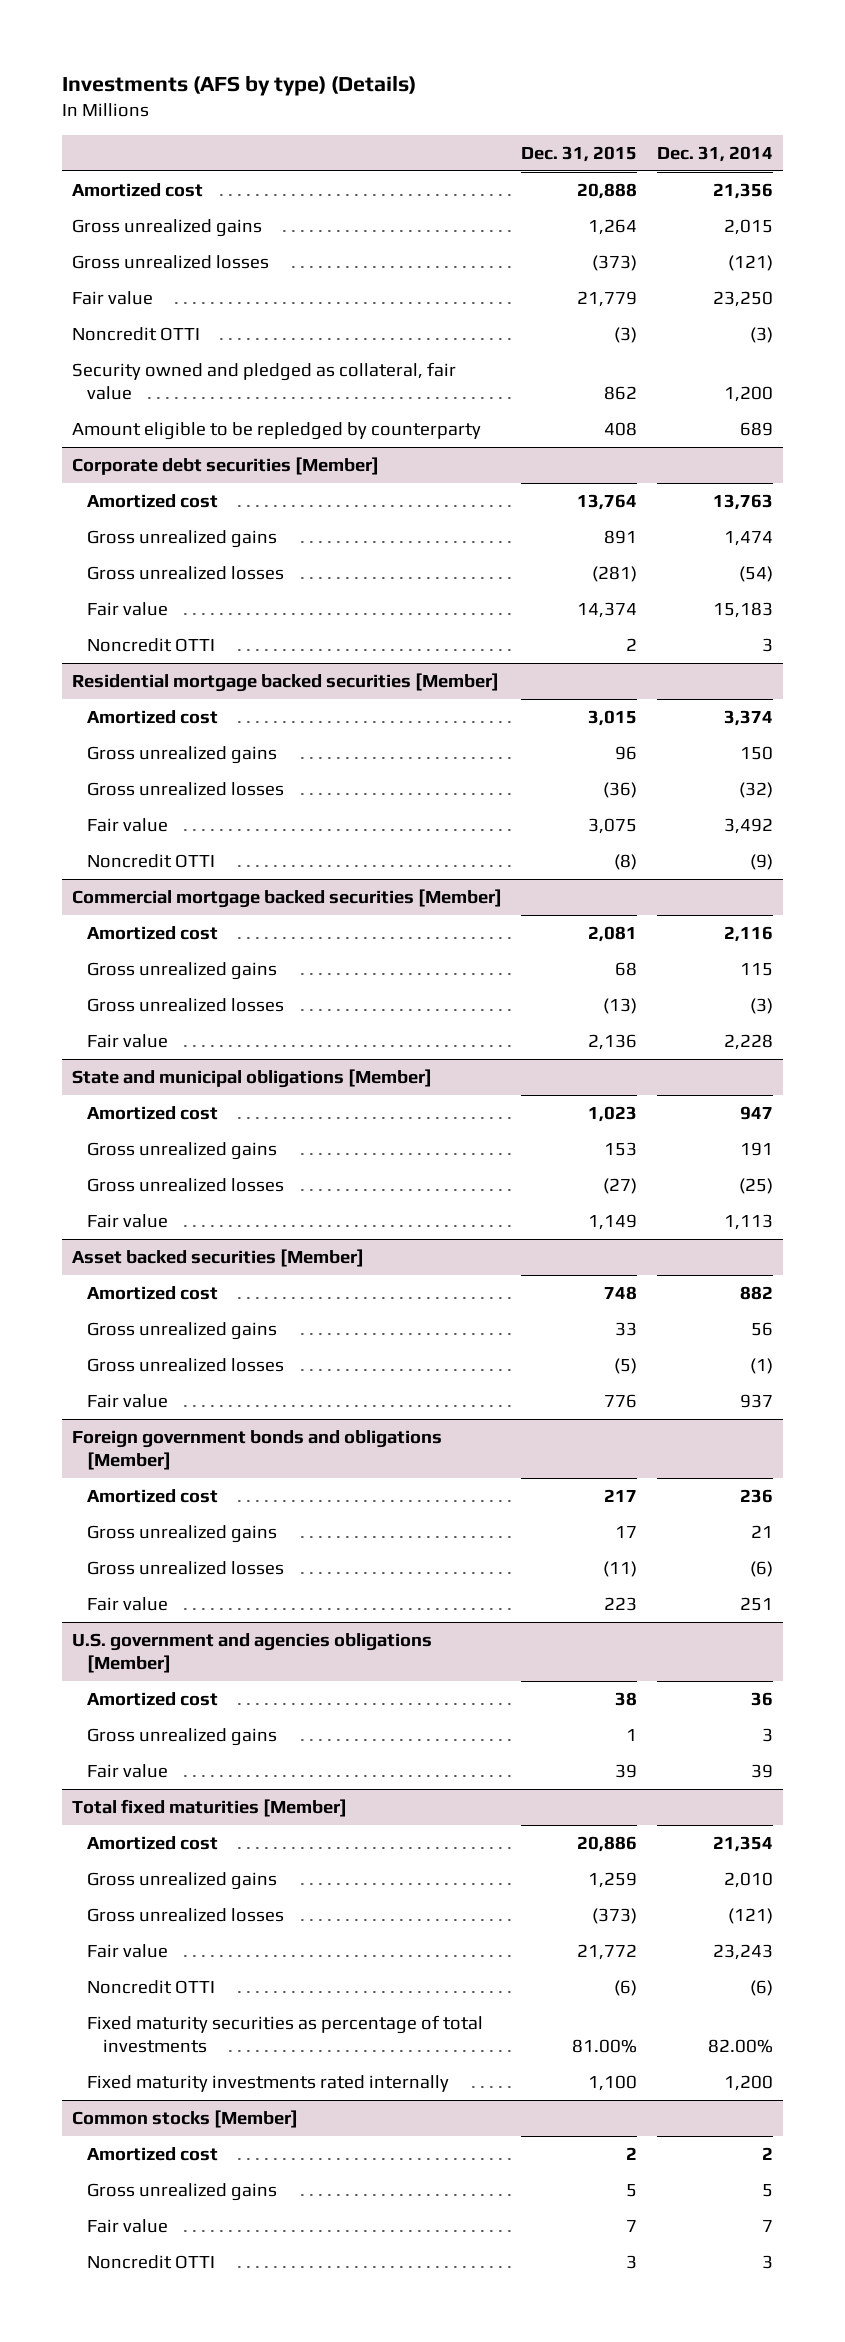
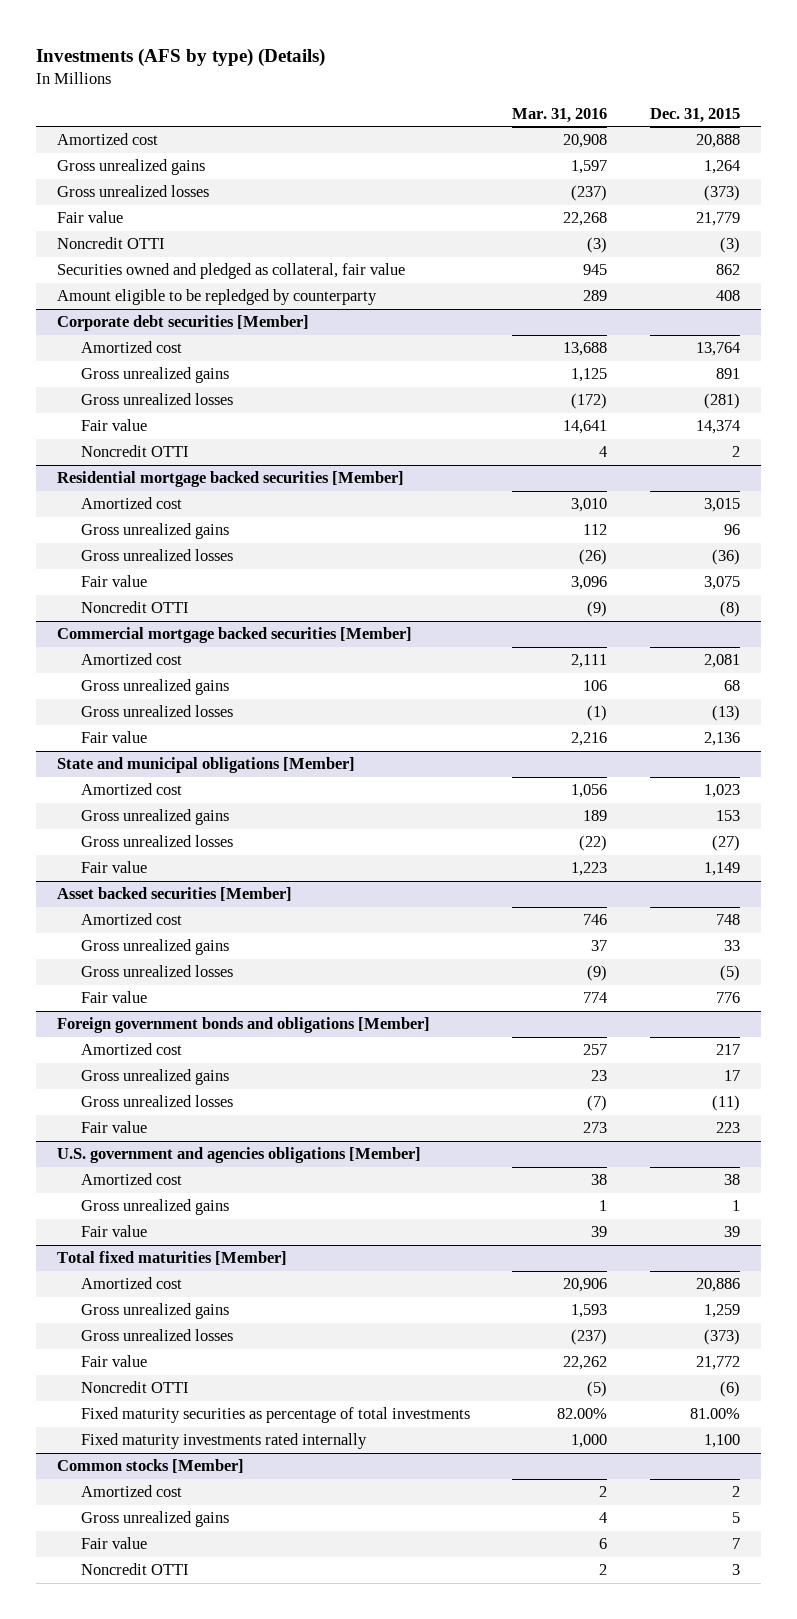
[656,145,773,162] Dec. 31, 2014 -> none
none -> [512,107,608,123] Mar. 31, 2016
[71,362,456,401] Security owned and pledged as collateral, fair value -> [57,263,406,280] Securities owned and pledged as collateral, fair value

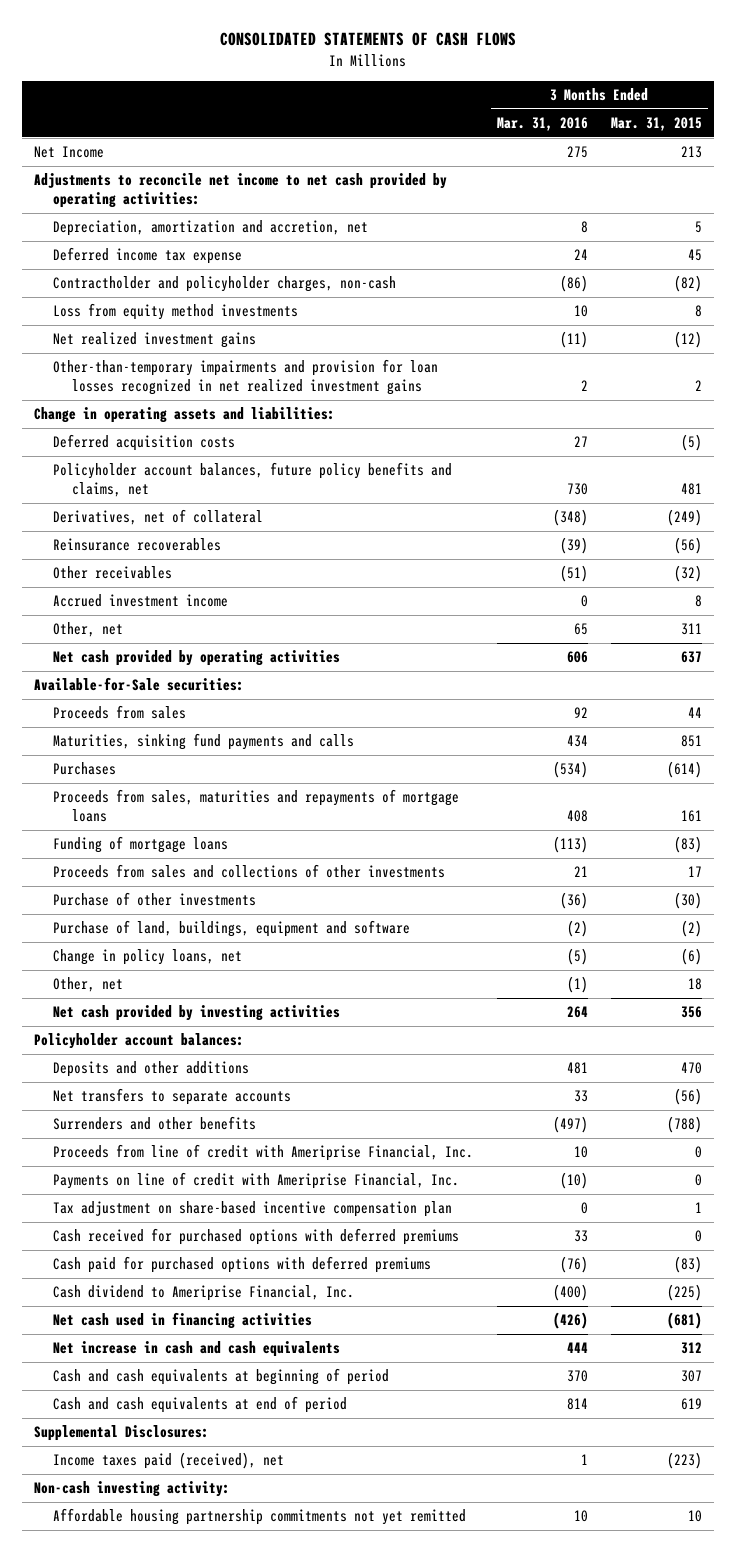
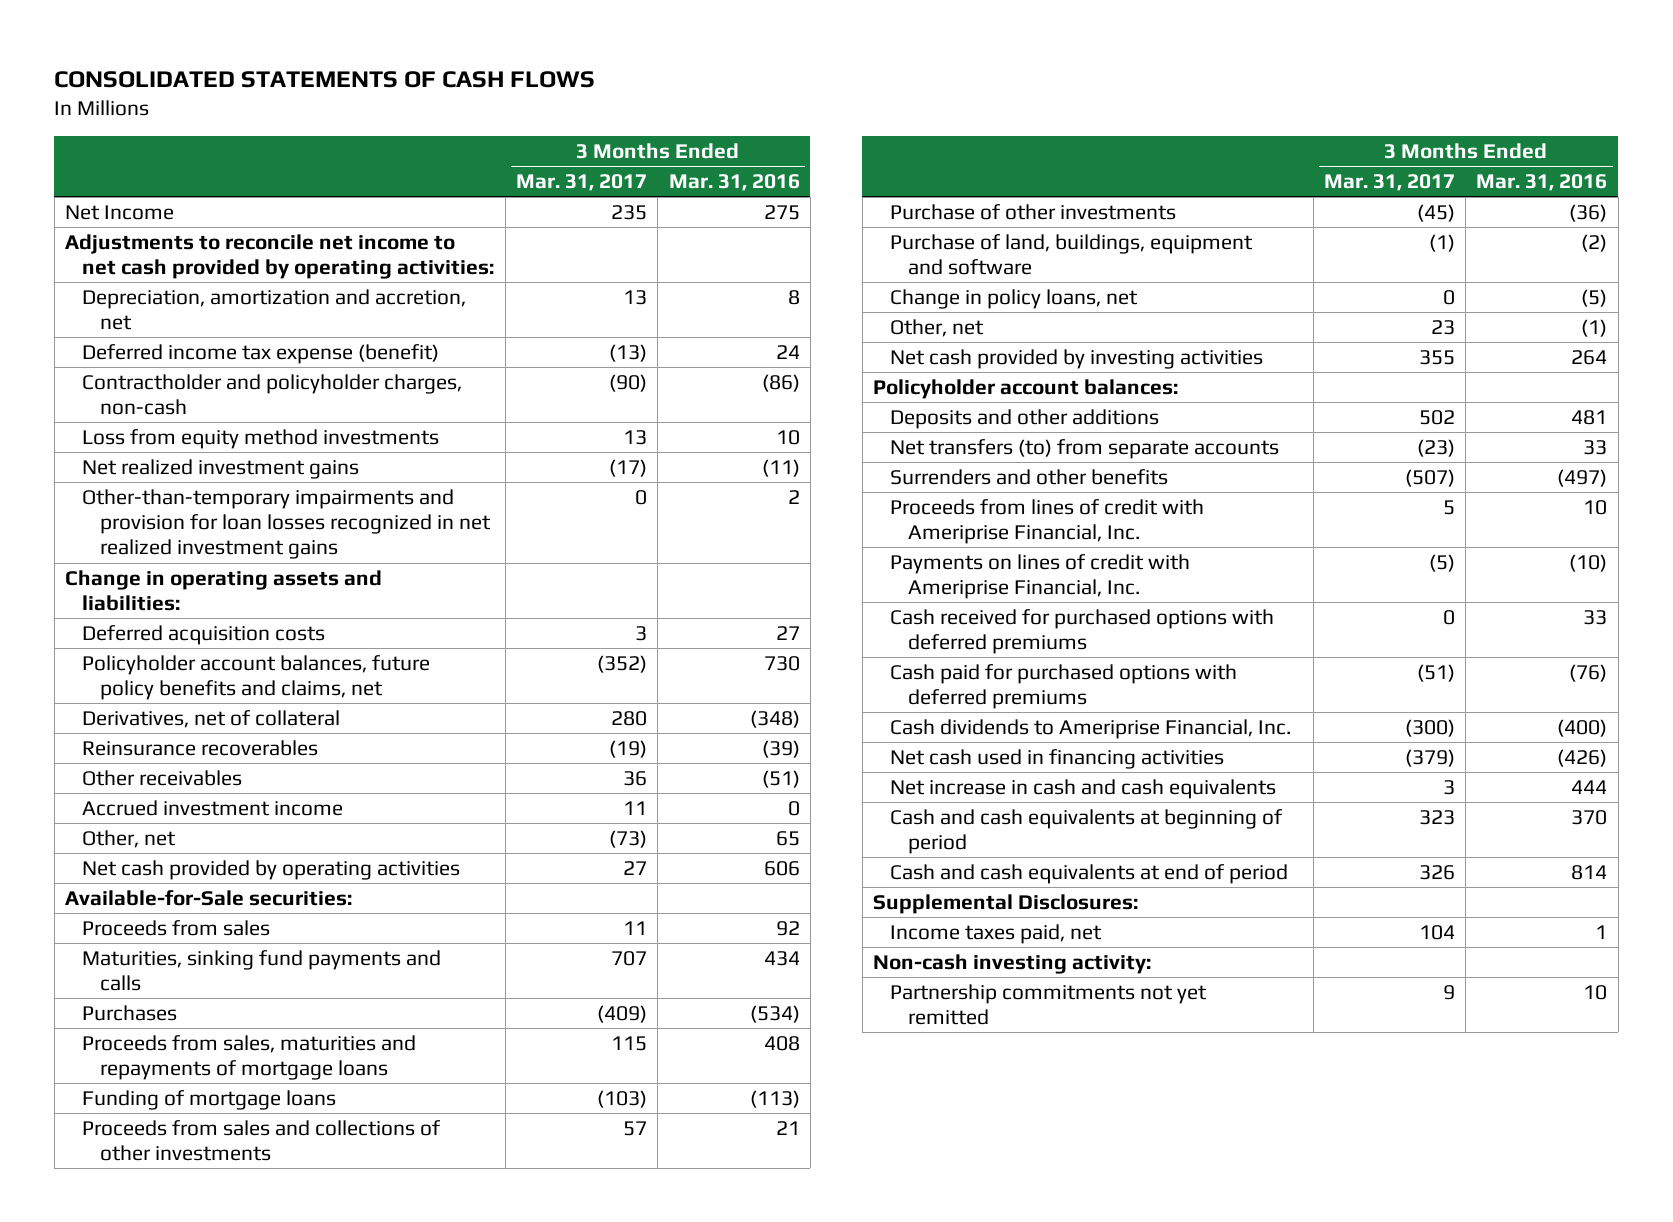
[611,116,703,131] Mar. 31, 2015 -> none
none -> [515,173,647,191] Mar. 31, 2017
[52,247,242,265] Deferred income tax expense -> [82,343,440,364] Deferred income tax expense (benefit)
[52,1088,291,1106] Net transfers to separate accounts -> [890,438,1280,459] Net transfers (to) from separate accounts
[52,1201,452,1218] Tax adjustment on share-based incentive compensation plan -> none
[52,1144,473,1162] Proceeds from line of credit with Ameriprise Financial, Inc. -> [890,498,1205,545] Proceeds from lines of credit with Ameriprise Financial, Inc.
[52,1172,459,1190] Payments on line of credit with Ameriprise Financial, Inc. -> [890,553,1191,600] Payments on lines of credit with Ameriprise Financial, Inc.
[52,1285,354,1302] Cash dividend to Ameriprise Financial, Inc. -> [890,718,1292,739] Cash dividends to Ameriprise Financial, Inc.
[52,1452,284,1470] Income taxes paid (received), net -> [890,923,1103,944] Income taxes paid, net
[52,1508,466,1526] Affordable housing partnership commitments not yet remitted -> [890,983,1208,1026] Partnership commitments not yet remitted

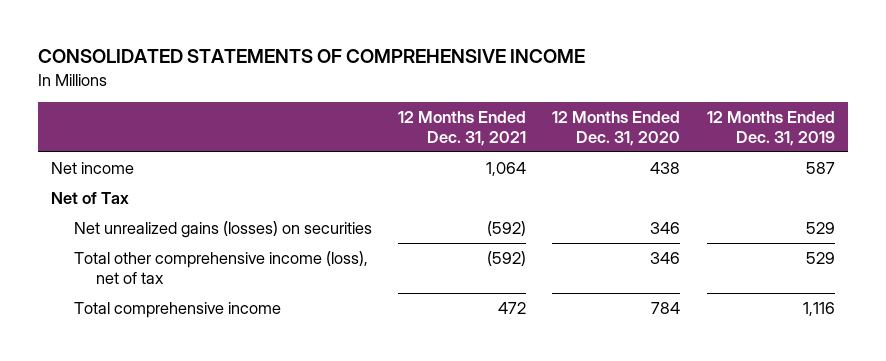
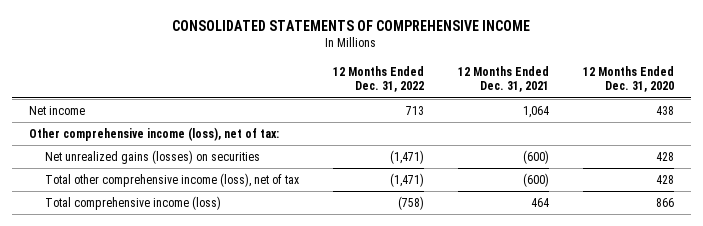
[706,111,835,146] 12 Months Ended Dec. 31, 2019 -> none
none -> [332,65,424,93] 12 Months Ended Dec. 31, 2022
[51,192,130,205] Net of Tax -> [28,127,279,142] Other comprehensive income (loss), net of tax:
[486,221,526,237] (592) -> [522,150,549,165] (600)
[650,222,681,235] 346 -> [655,152,674,162] 428
[486,251,526,267] (592) -> [522,173,549,188] (600)
[650,252,681,265] 346 -> [655,175,674,185] 428
[73,302,281,319] Total comprehensive income -> [44,196,221,211] Total comprehensive income (loss)
[497,302,526,315] 472 -> [530,198,549,208] 464
[651,302,681,315] 784 -> [655,198,674,208] 866

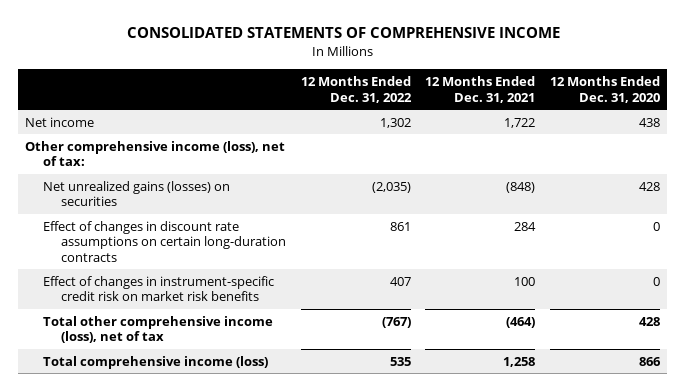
[405,106,424,116] 713 -> [379,117,411,128] 1,302
[522,106,549,119] 1,064 -> [504,117,536,128] 1,722
[389,150,424,165] (1,471) -> [371,181,411,193] (2,035)
[522,150,549,165] (600) -> [506,181,536,193] (848)
none -> [43,220,287,262] Effect of changes in discount rate assumptions on certain long-duration contracts
none -> [43,275,275,302] Effect of changes in instrument-specific credit risk on market risk benefits
[389,173,424,188] (1,471) -> [381,316,411,328] (767)
[522,173,549,188] (600) -> [506,316,536,328] (464)
[397,196,424,211] (758) -> [389,356,411,366] 535
[530,198,549,208] 464 -> [503,356,536,367] 1,258

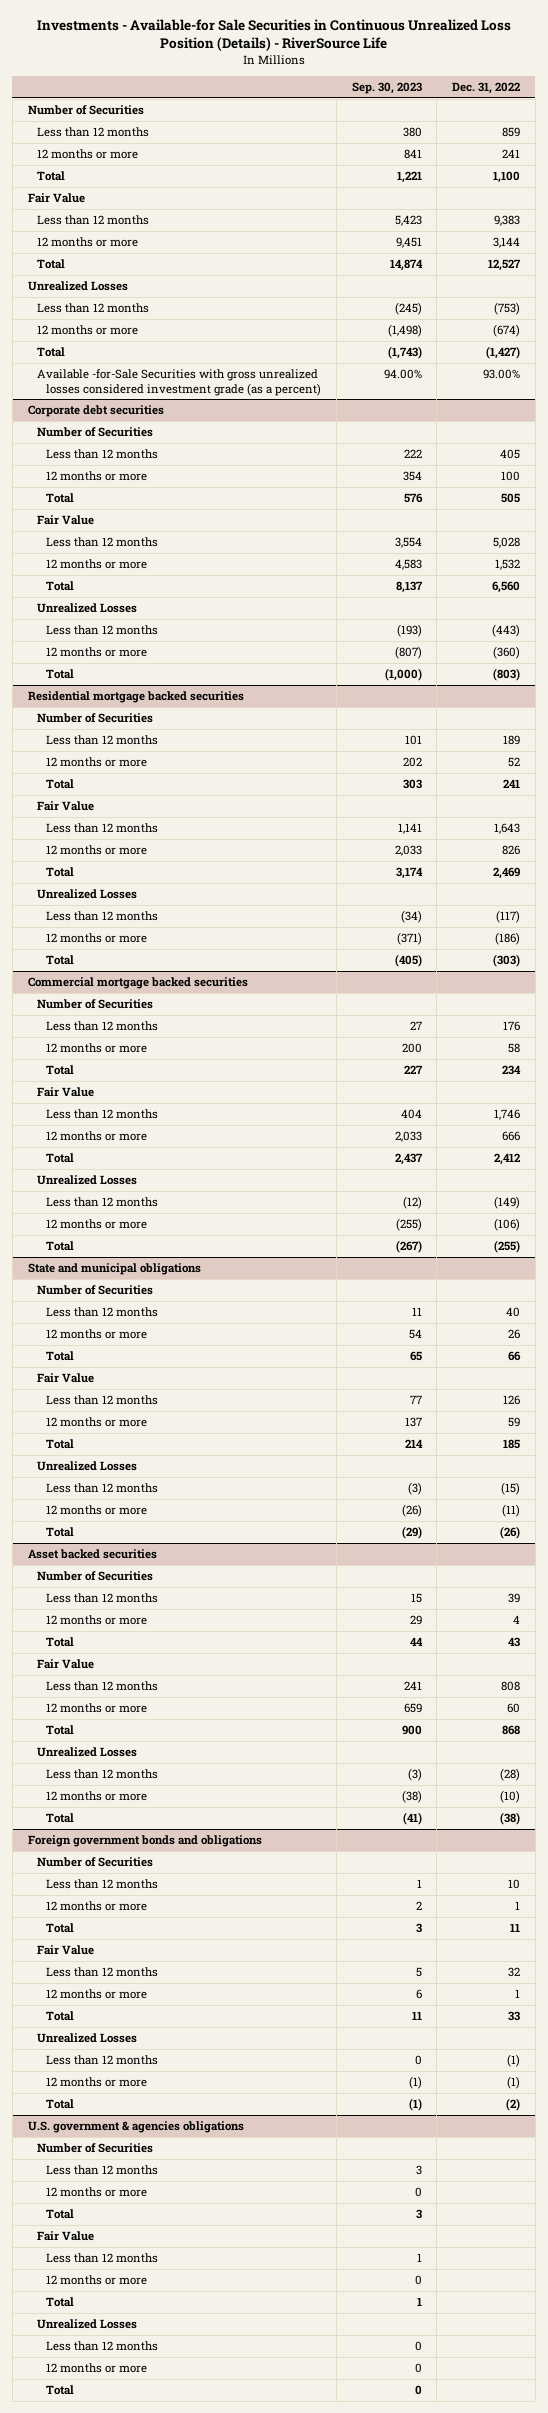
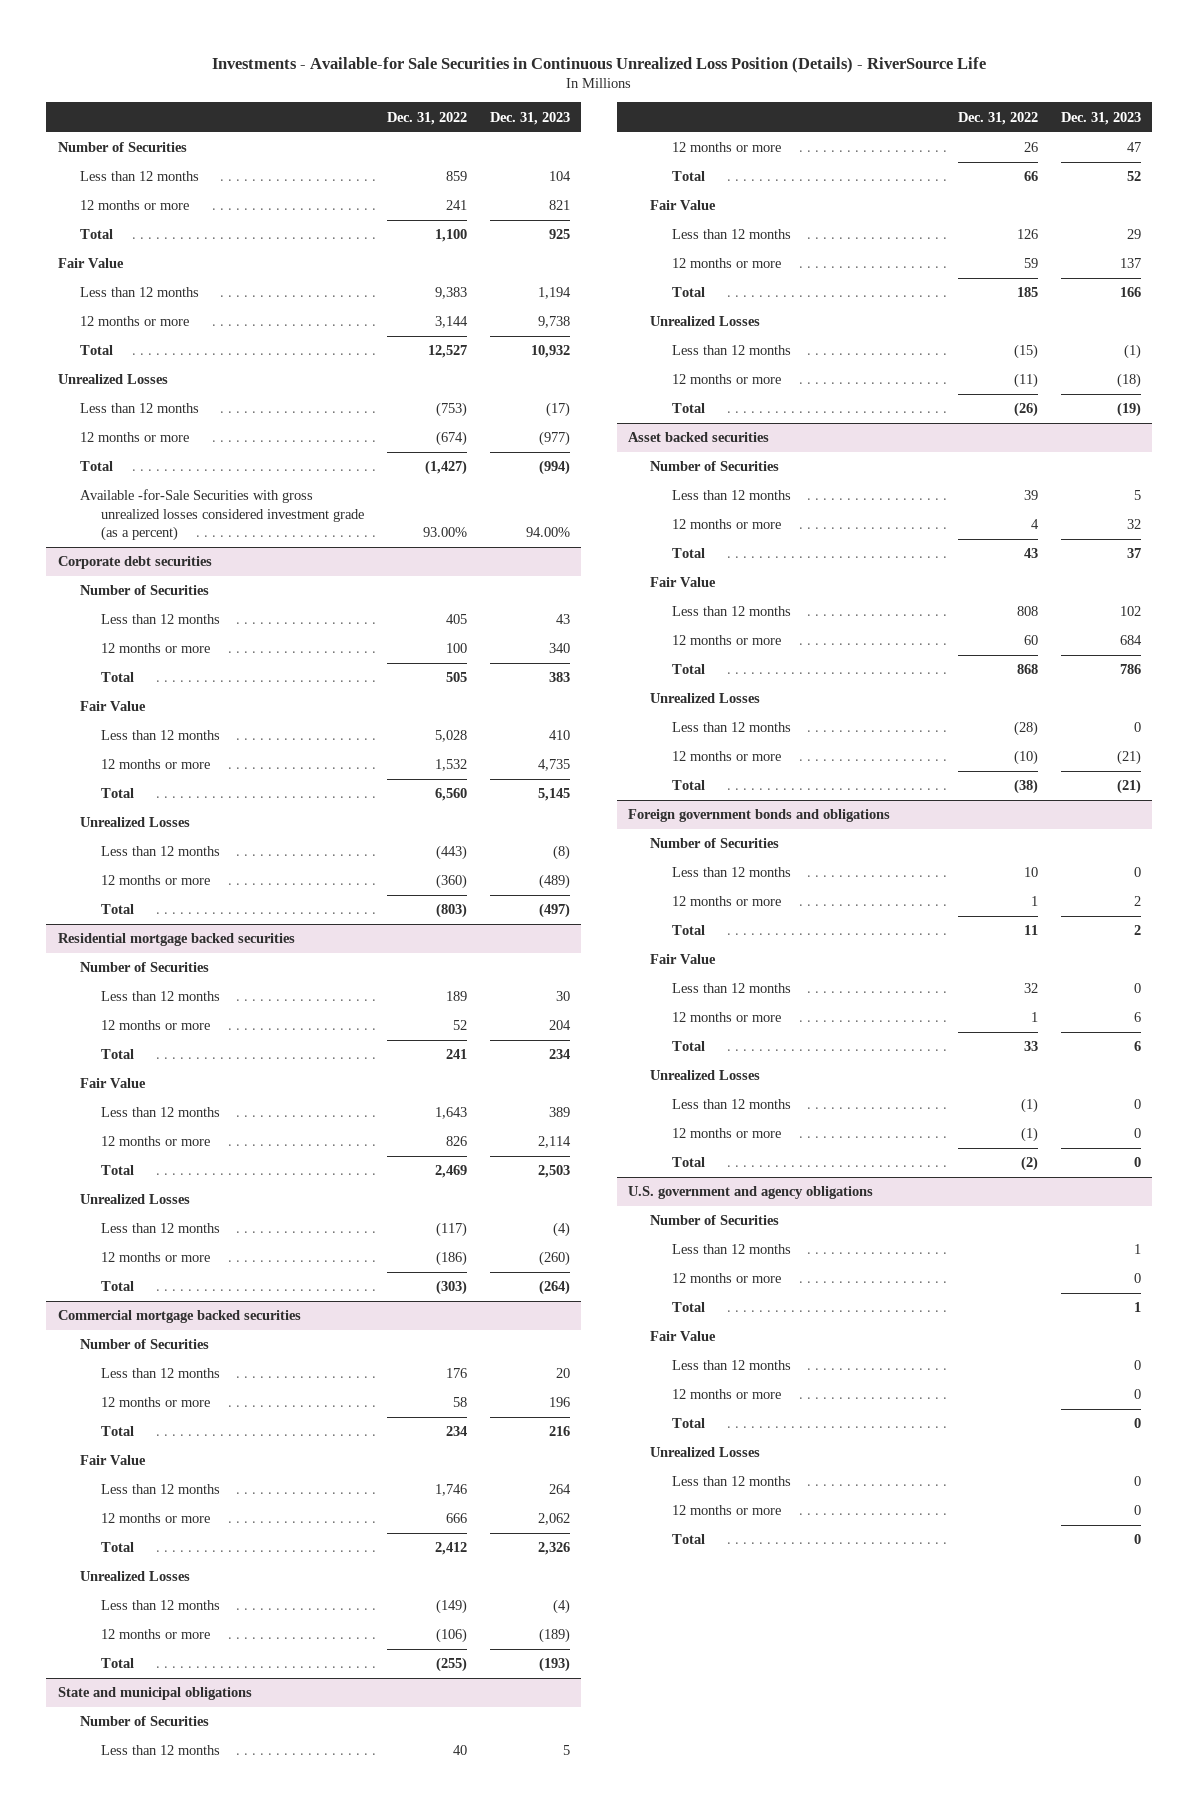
[351,81,422,94] Sep. 30, 2023 -> none
none -> [489,111,570,125] Dec. 31, 2023
[27,2121,244,2134] U.S. government & agencies obligations -> [628,1186,874,1200] U.S. government and agency obligations

